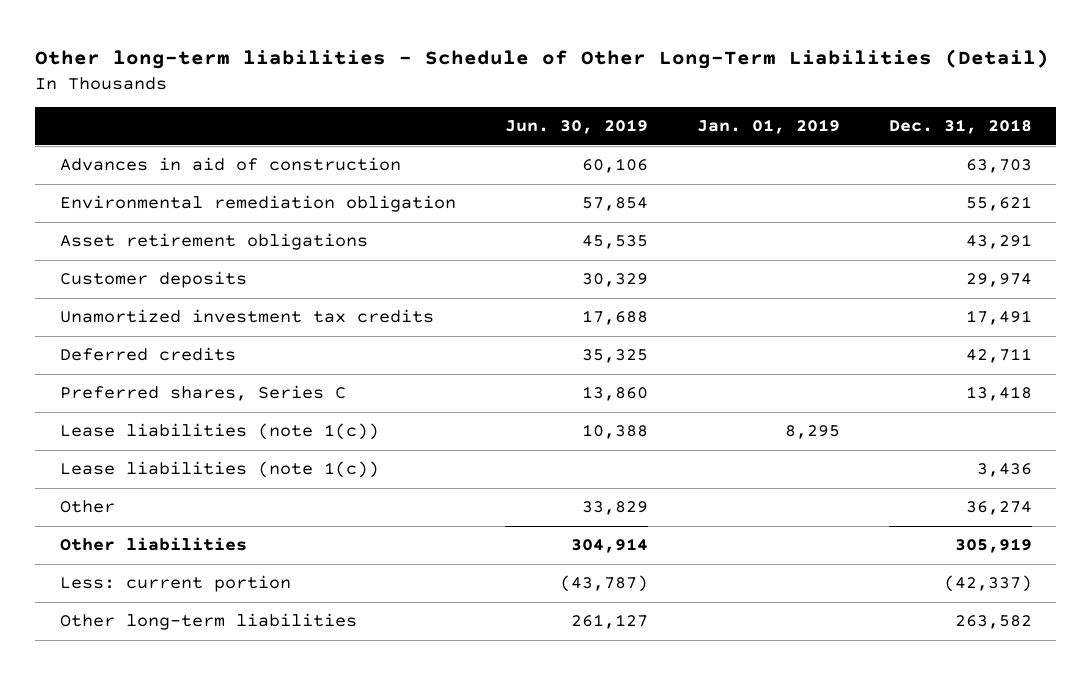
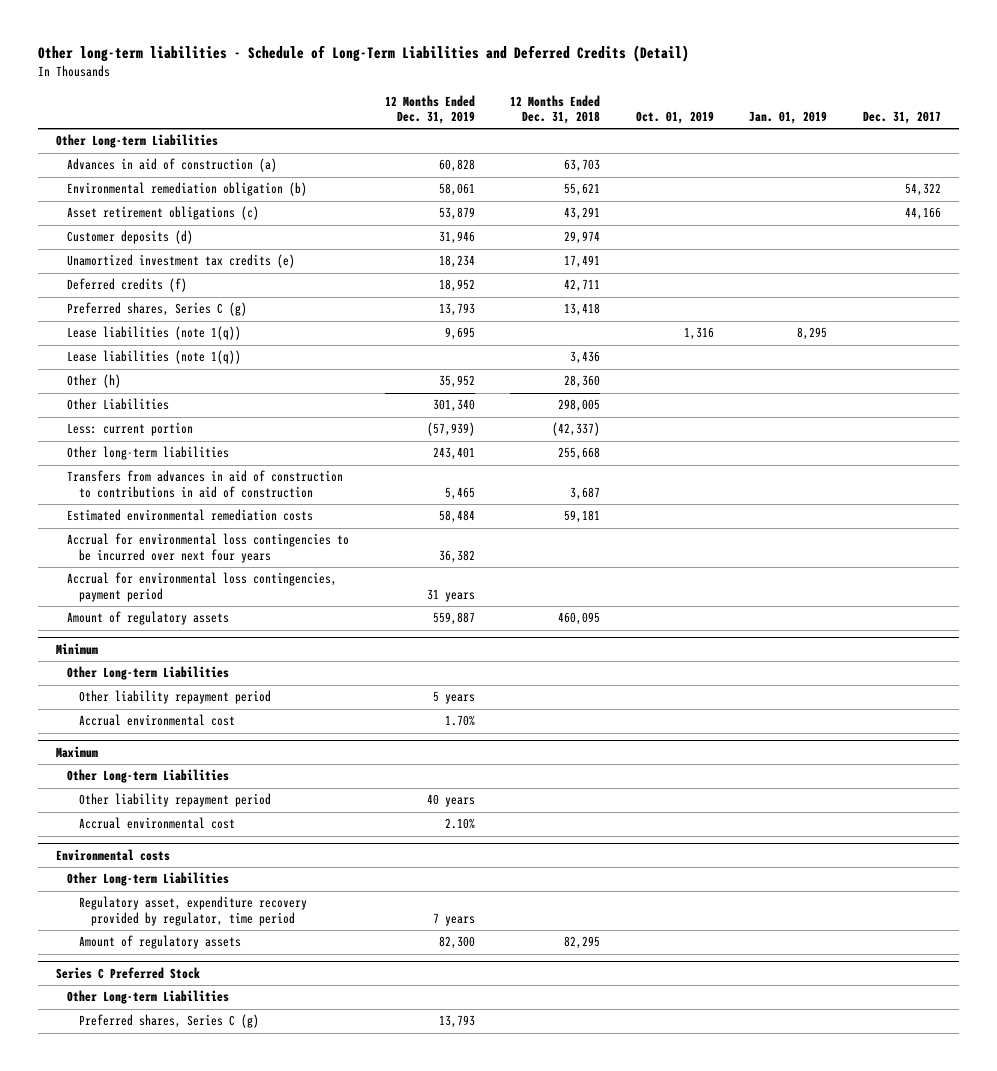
[35,48,1050,69] Other long-term liabilities - Schedule of Other Long-Term Liabilities (Detail) -> [38,45,690,63] Other long-term liabilities - Schedule of Long-Term Liabilities and Deferred Credits (Detail)
[504,119,648,135] Jun. 30, 2019 -> none
[888,119,1032,135] Dec. 31, 2018 -> none
none -> [384,94,475,124] 12 Months Ended Dec. 31, 2019
none -> [510,94,601,124] 12 Months Ended Dec. 31, 2018
none -> [635,110,714,124] Oct. 01, 2019
none -> [862,110,941,124] Dec. 31, 2017
none -> [55,134,218,149] Other Long-term Liabilities
[59,157,401,172] Advances in aid of construction -> [67,158,278,173] Advances in aid of construction (a)
[59,195,456,213] Environmental remediation obligation -> [67,182,308,197] Environmental remediation obligation (b)
[59,233,368,251] Asset retirement obligations -> [67,206,260,221] Asset retirement obligations (c)
[59,271,247,289] Customer deposits -> [67,230,194,245] Customer deposits (d)
[59,309,434,324] Unamortized investment tax credits -> [67,254,296,269] Unamortized investment tax credits (e)
[59,347,236,362] Deferred credits -> [67,278,188,293] Deferred credits (f)
[59,385,346,402] Preferred shares, Series C -> [67,302,248,317] Preferred shares, Series C (g)
[59,423,379,441] Lease liabilities (note 1(c)) -> [67,326,242,341] Lease liabilities (note 1(q))
[59,461,379,479] Lease liabilities (note 1(c)) -> [67,350,242,365] Lease liabilities (note 1(q))
[59,500,115,514] Other -> [67,374,122,389] Other (h)
[59,537,247,552] Other liabilities -> [67,398,170,411] Other Liabilities
none -> [67,470,344,498] Transfers from advances in aid of construction to contributions in aid of construction
none -> [67,509,314,522] Estimated environmental remediation costs
none -> [67,533,350,563] Accrual for environmental loss contingencies to be incurred over next four years
none -> [67,572,338,602] Accrual for environmental loss contingencies, payment period
none -> [67,611,230,626] Amount of regulatory assets
none -> [55,643,98,656] Minimum
none -> [67,666,230,681] Other Long-term Liabilities
none -> [79,690,272,705] Other liability repayment period
none -> [79,714,236,727] Accrual environmental cost
none -> [55,746,98,759] Maximum
none -> [67,769,230,784] Other Long-term Liabilities
none -> [79,793,272,808] Other liability repayment period
none -> [79,817,236,830] Accrual environmental cost
none -> [55,849,170,862] Environmental costs
none -> [67,872,230,887] Other Long-term Liabilities
none -> [79,896,308,926] Regulatory asset, expenditure recovery provided by regulator, time period
none -> [79,935,242,950] Amount of regulatory assets
none -> [55,967,200,980] Series C Preferred Stock
none -> [67,990,230,1005] Other Long-term Liabilities
none -> [79,1014,260,1029] Preferred shares, Series C (g)

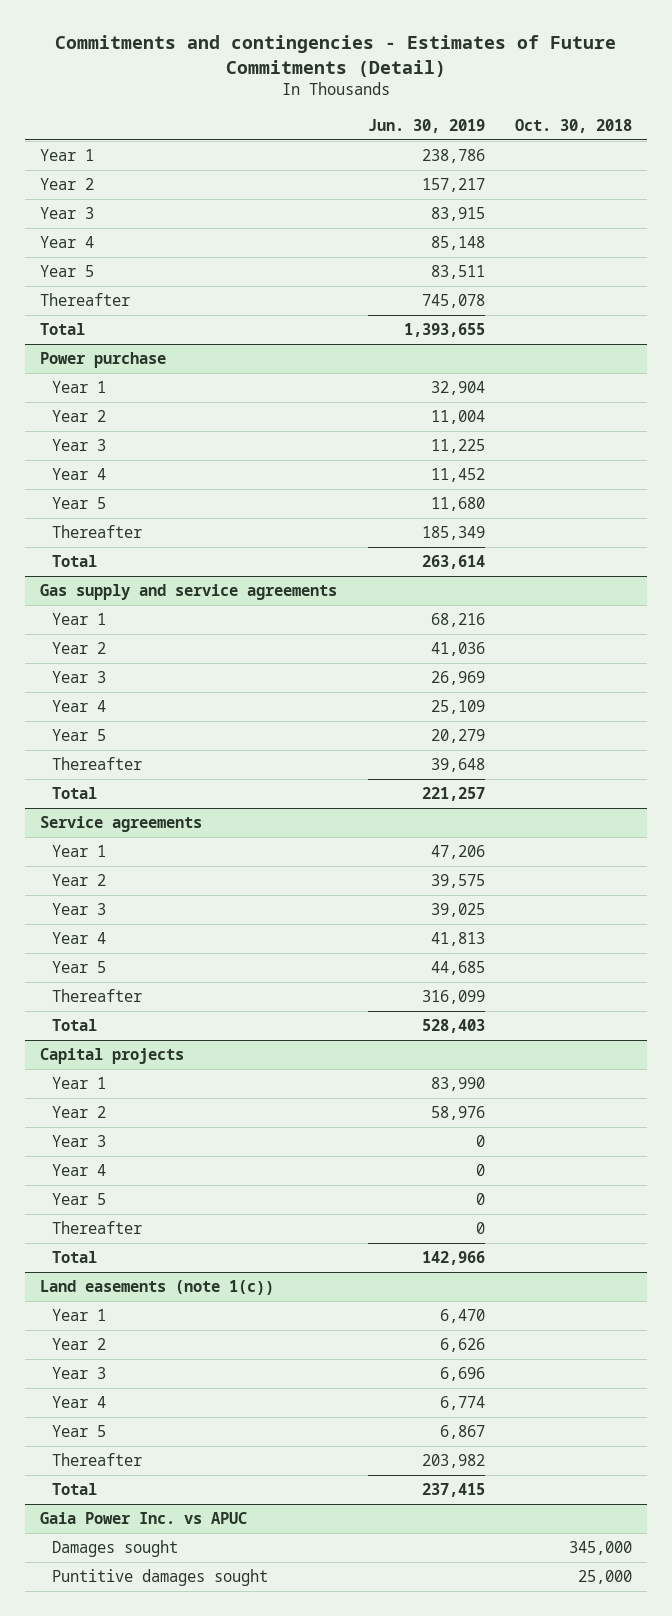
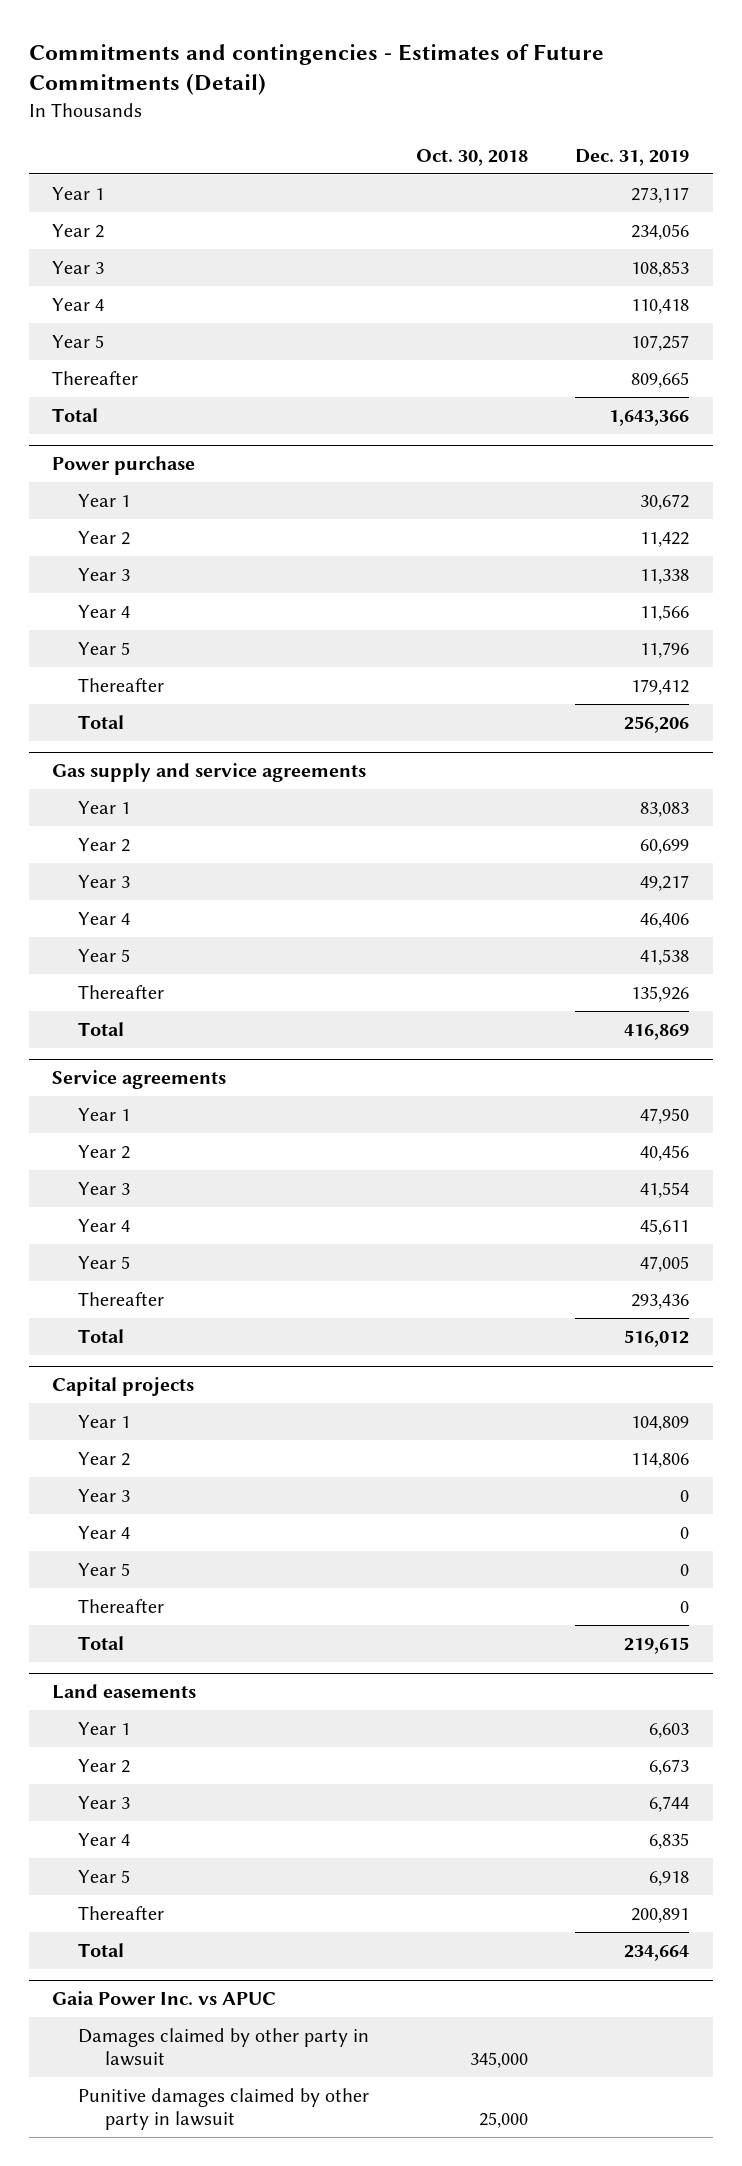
[367,118,485,133] Jun. 30, 2019 -> none
none -> [575,149,690,167] Dec. 31, 2019
[40,1280,275,1296] Land easements (note 1(c)) -> [52,1684,197,1700] Land easements
[51,1540,178,1558] Damages sought -> [78,2027,370,2066] Damages claimed by other party in lawsuit
[51,1569,268,1587] Puntitive damages sought -> [78,2087,370,2130] Punitive damages claimed by other party in lawsuit

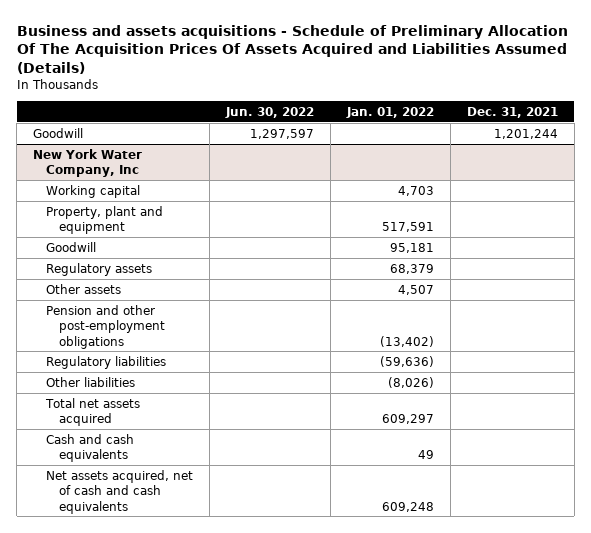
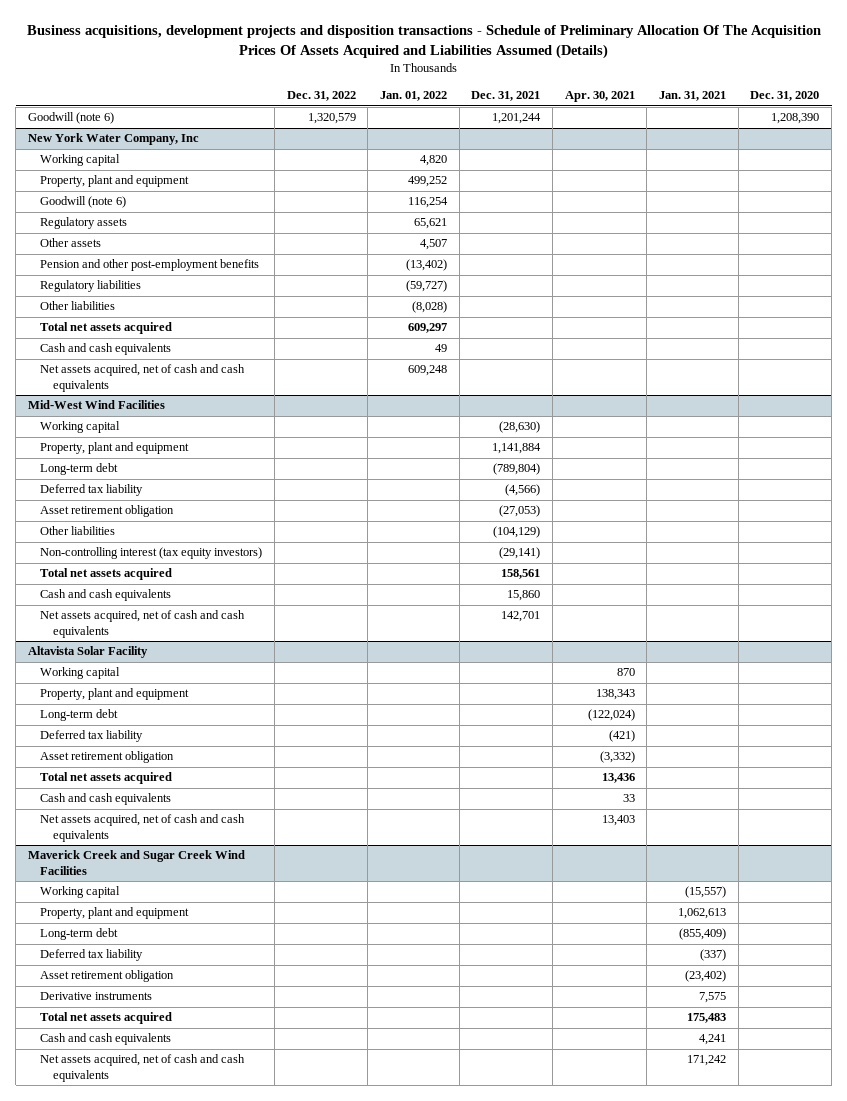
[16,24,568,74] Business and assets acquisitions - Schedule of Preliminary Allocation Of The Acquisition Prices Of Assets Acquired and Liabilities Assumed (Details) -> [26,25,821,60] Business acquisitions, development projects and disposition transactions - Schedule of Preliminary Allocation Of The Acquisition Prices Of Assets Acquired and Liabilities Assumed (Details)
[224,106,314,118] Jun. 30, 2022 -> none
none -> [286,91,356,102] Dec. 31, 2022
none -> [564,91,635,103] Apr. 30, 2021
none -> [659,91,727,102] Jan. 31, 2021
none -> [750,91,820,102] Dec. 31, 2020
[33,127,84,138] Goodwill -> [27,112,114,125] Goodwill (note 6)
[397,185,434,196] 4,703 -> [420,155,448,167] 4,820
[381,222,434,233] 517,591 -> [408,176,448,188] 499,252
[46,241,97,252] Goodwill -> [40,196,127,209] Goodwill (note 6)
[389,242,434,253] 95,181 -> [408,197,449,209] 116,254
[389,263,434,274] 68,379 -> [414,218,448,230] 65,621
[46,304,165,349] Pension and other post-employment obligations -> [40,259,260,272] Pension and other post-employment benefits
[379,355,434,367] (59,636) -> [406,280,448,293] (59,727)
[387,376,434,388] (8,026) -> [412,301,448,314] (8,028)
none -> [27,400,165,410] Mid-West Wind Facilities
none -> [40,421,121,434] Working capital
none -> [40,442,190,455] Property, plant and equipment
none -> [40,463,119,476] Long-term debt
none -> [40,484,144,497] Deferred tax liability
none -> [40,505,175,518] Asset retirement obligation
none -> [40,526,116,536] Other liabilities
none -> [40,547,263,560] Non-controlling interest (tax equity investors)
none -> [40,568,173,581] Total net assets acquired
none -> [40,589,172,602] Cash and cash equivalents
none -> [40,610,246,638] Net assets acquired, net of cash and cash equivalents
none -> [27,646,148,659] Altavista Solar Facility
none -> [40,667,121,680] Working capital
none -> [40,688,190,701] Property, plant and equipment
none -> [40,709,119,722] Long-term debt
none -> [40,730,144,743] Deferred tax liability
none -> [40,751,175,764] Asset retirement obligation
none -> [40,772,173,785] Total net assets acquired
none -> [40,793,172,806] Cash and cash equivalents
none -> [40,814,246,842] Net assets acquired, net of cash and cash equivalents
none -> [27,850,245,875] Maverick Creek and Sugar Creek Wind Facilities
none -> [40,886,121,899] Working capital
none -> [40,907,190,920] Property, plant and equipment
none -> [40,928,119,941] Long-term debt
none -> [40,949,144,962] Deferred tax liability
none -> [40,970,175,983] Asset retirement obligation
none -> [40,992,153,1001] Derivative instruments
none -> [40,1012,173,1025] Total net assets acquired
none -> [40,1033,172,1046] Cash and cash equivalents
none -> [40,1054,246,1082] Net assets acquired, net of cash and cash equivalents

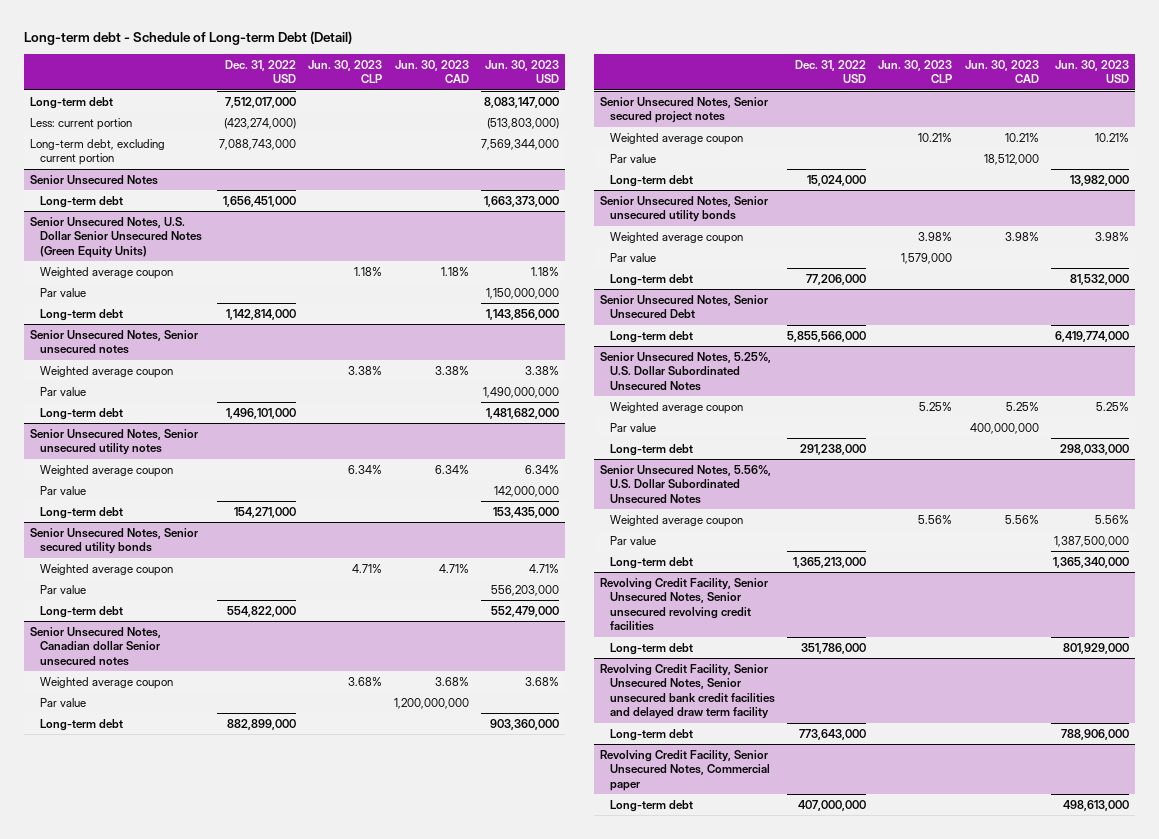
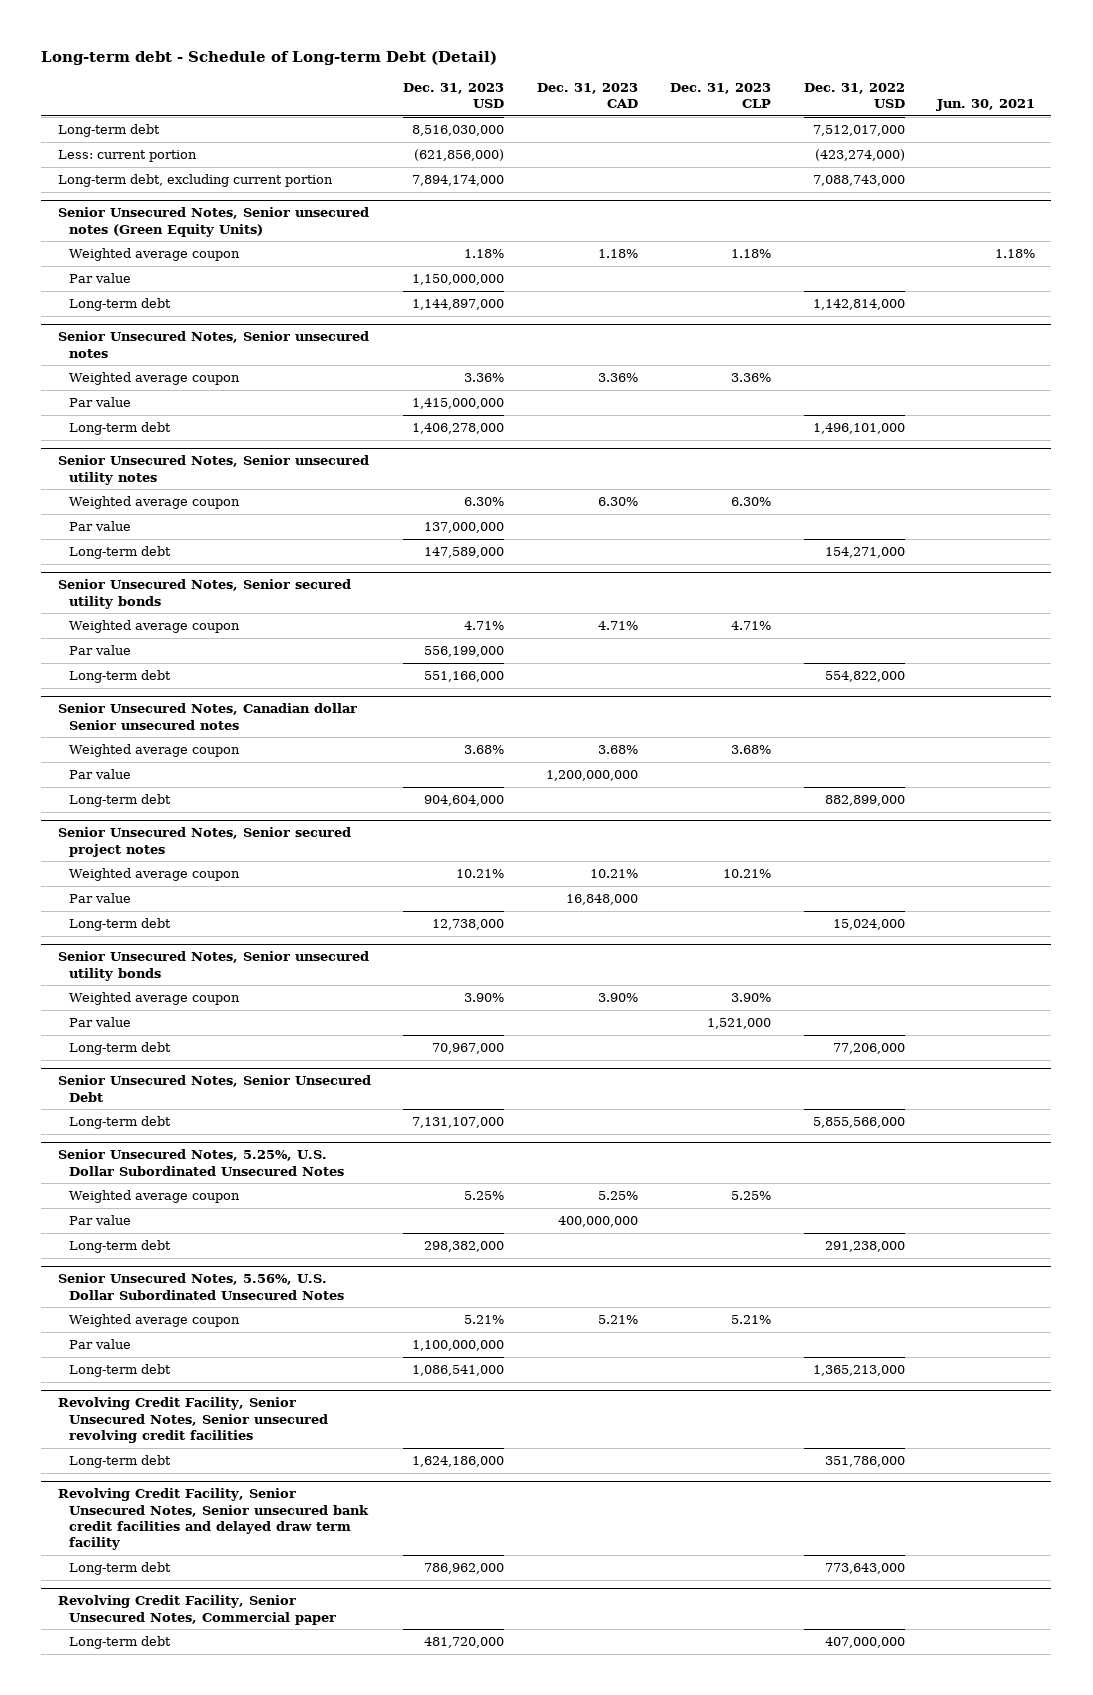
[308,59,383,84] Jun. 30, 2023 CLP -> none
[395,59,470,84] Jun. 30, 2023 CAD -> none
[485,59,560,84] Jun. 30, 2023 USD -> none
none -> [403,82,505,109] Dec. 31, 2023 USD
none -> [536,82,638,109] Dec. 31, 2023 CAD
none -> [670,82,772,109] Dec. 31, 2023 CLP
none -> [936,99,1036,112] Jun. 30, 2021
[30,174,159,185] Senior Unsecured Notes -> none
[40,195,124,208] Long-term debt -> none
[30,216,203,258] Senior Unsecured Notes, U.S. Dollar Senior Unsecured Notes (Green Equity Units) -> [57,207,369,237] Senior Unsecured Notes, Senior unsecured notes (Green Equity Units)

